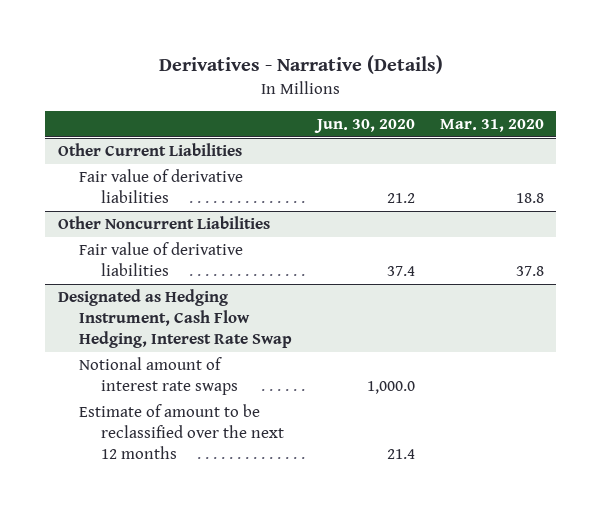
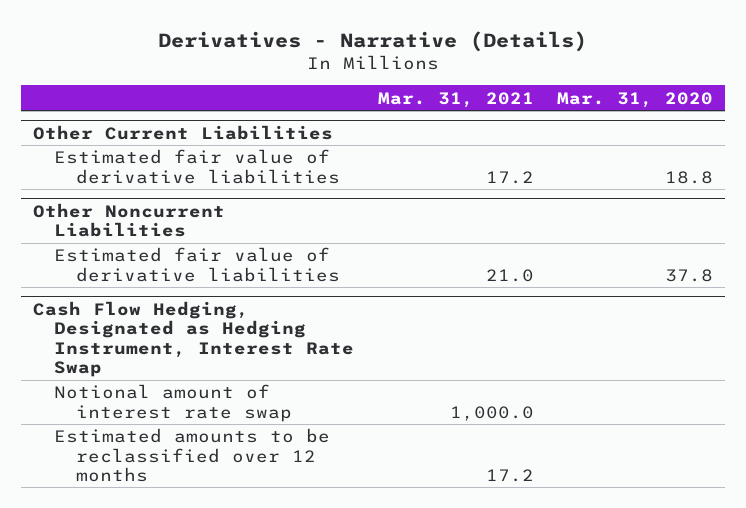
[314,118,416,133] Jun. 30, 2020 -> none
none -> [377,91,534,108] Mar. 31, 2021
[79,168,244,203] Fair value of derivative liabilities -> [54,149,340,184] Estimated fair value of derivative liabilities
[79,241,244,276] Fair value of derivative liabilities -> [54,247,340,282] Estimated fair value of derivative liabilities
[57,288,293,348] Designated as Hedging Instrument, Cash Flow Hedging, Interest Rate Swap -> [32,300,355,378] Cash Flow Hedging, Designated as Hedging Instrument, Interest Rate Swap
[79,356,238,395] Notional amount of interest rate swaps -> [54,384,292,422] Notional amount of interest rate swap
[79,403,284,459] Estimate of amount to be reclassified over the next 12 months -> [54,428,331,482] Estimated amounts to be reclassified over 12 months

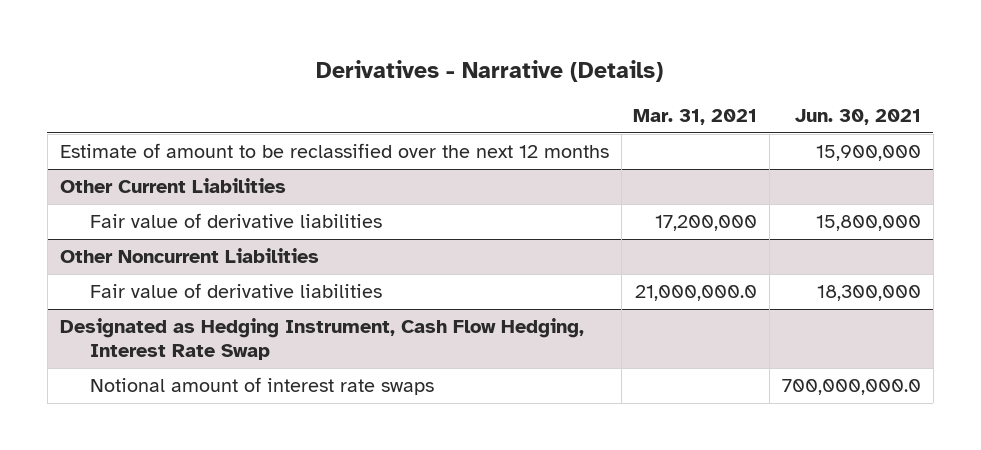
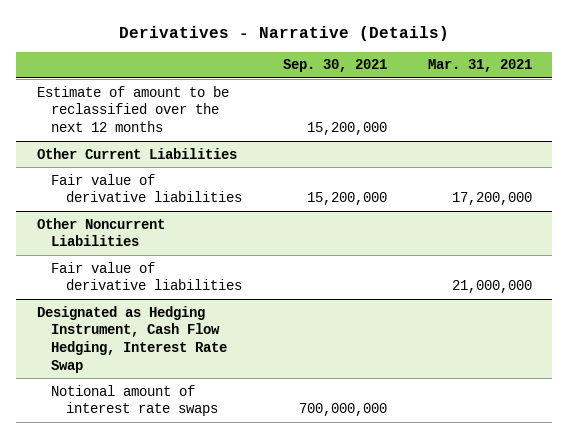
[795,109,922,126] Jun. 30, 2021 -> none
none -> [282,59,387,73] Sep. 30, 2021
[635,285,758,302] 21,000,000.0 -> [451,280,532,294] 21,000,000

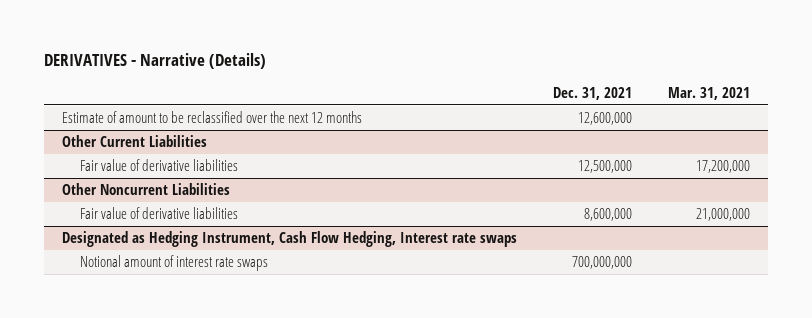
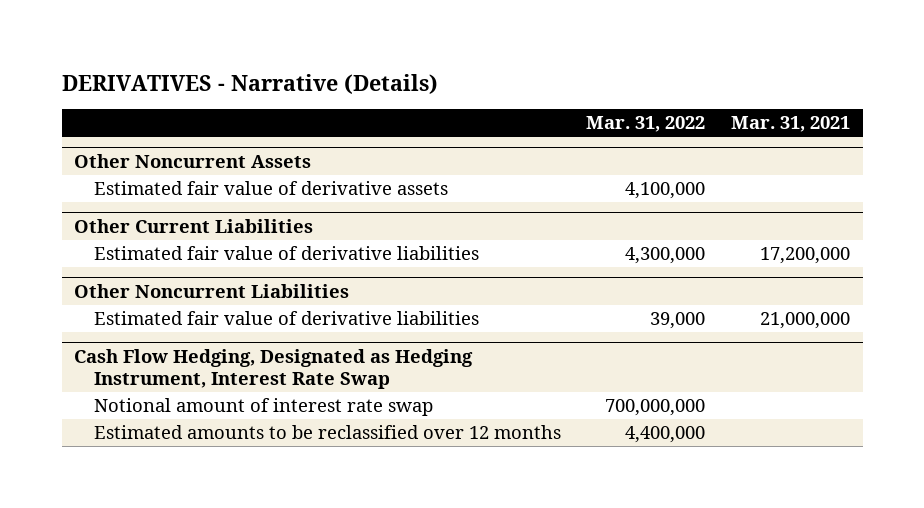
[553,86,633,100] Dec. 31, 2021 -> none
none -> [586,116,706,133] Mar. 31, 2022
[61,111,362,124] Estimate of amount to be reclassified over the next 12 months -> none
none -> [74,154,312,169] Other Noncurrent Assets
none -> [93,181,448,196] Estimated fair value of derivative assets
[79,159,238,172] Fair value of derivative liabilities -> [93,246,479,261] Estimated fair value of derivative liabilities
[79,207,238,220] Fair value of derivative liabilities -> [93,311,479,326] Estimated fair value of derivative liabilities
[61,231,517,248] Designated as Hedging Instrument, Cash Flow Hedging, Interest rate swaps -> [74,349,474,389] Cash Flow Hedging, Designated as Hedging Instrument, Interest Rate Swap
[79,255,268,272] Notional amount of interest rate swaps -> [93,398,433,417] Notional amount of interest rate swap
none -> [93,425,561,440] Estimated amounts to be reclassified over 12 months

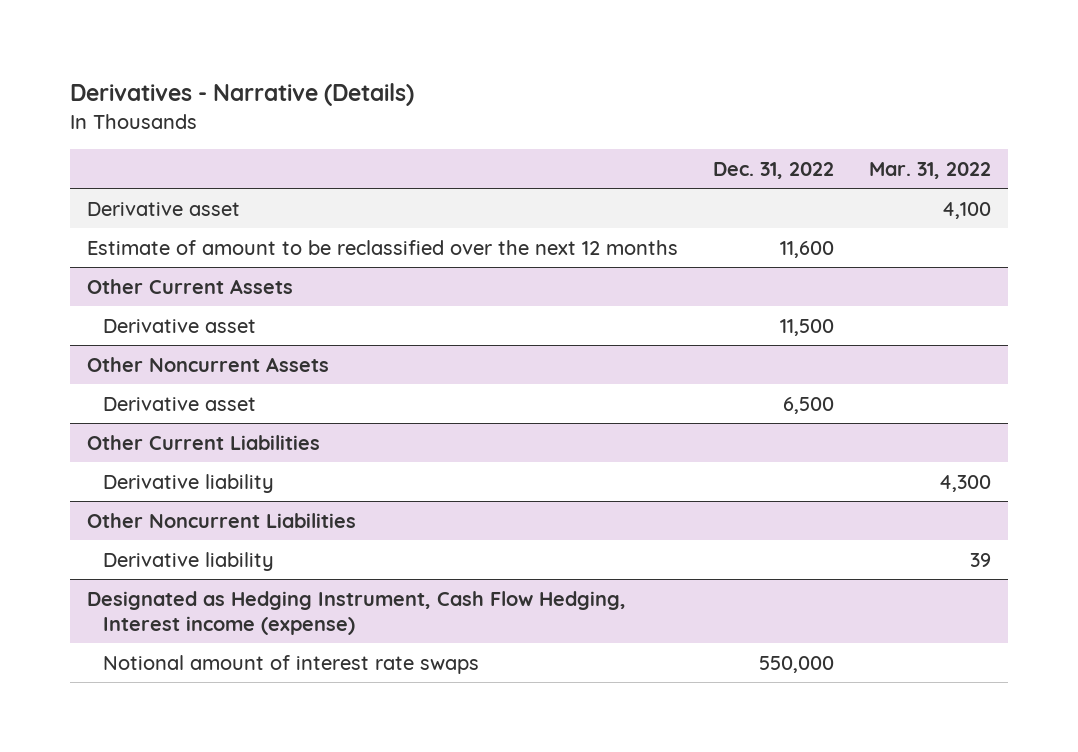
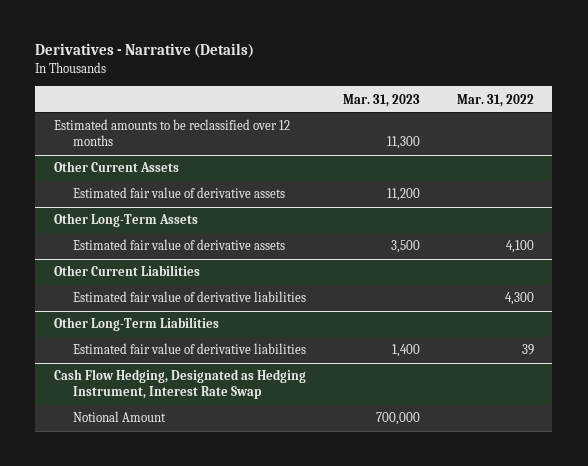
[713,161,835,179] Dec. 31, 2022 -> none
none -> [343,93,421,107] Mar. 31, 2023
[87,201,241,216] Derivative asset -> none
[87,239,679,255] Estimate of amount to be reclassified over the next 12 months -> [53,119,290,147] Estimated amounts to be reclassified over 12 months
[103,318,257,333] Derivative asset -> none
[103,396,257,411] Derivative asset -> none
none -> [73,187,286,199] Estimated fair value of derivative assets
[87,356,330,372] Other Noncurrent Assets -> [53,213,198,228] Other Long-Term Assets
none -> [73,239,286,251] Estimated fair value of derivative assets
[103,473,275,493] Derivative liability -> none
[103,551,275,571] Derivative liability -> none
none -> [73,291,307,303] Estimated fair value of derivative liabilities
[87,512,357,528] Other Noncurrent Liabilities -> [53,317,219,332] Other Long-Term Liabilities
none -> [73,343,307,355] Estimated fair value of derivative liabilities
[87,590,627,635] Designated as Hedging Instrument, Cash Flow Hedging, Interest income (expense) -> [53,369,306,400] Cash Flow Hedging, Designated as Hedging Instrument, Interest Rate Swap
[103,654,480,674] Notional amount of interest rate swaps -> [73,411,167,423] Notional Amount

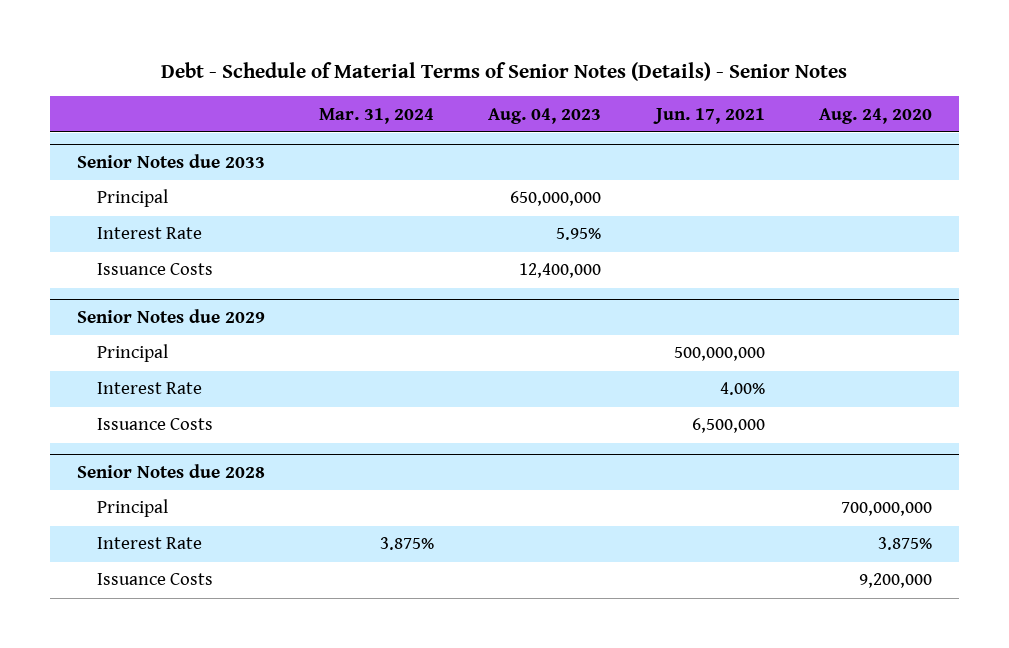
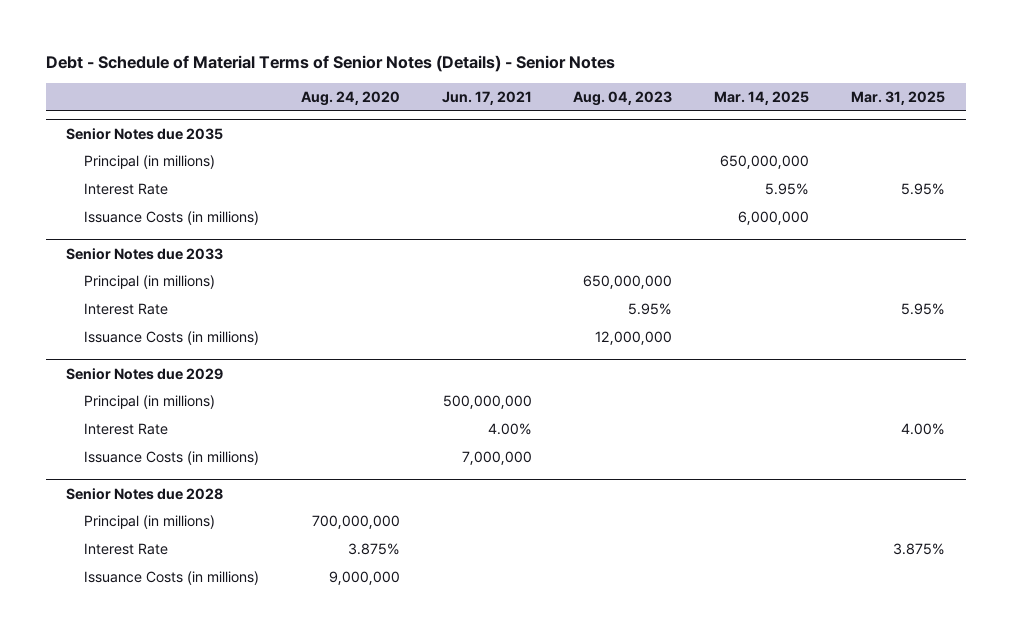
[319,107,435,124] Mar. 31, 2024 -> none
none -> [714,90,810,105] Mar. 14, 2025
none -> [850,90,945,105] Mar. 31, 2025
none -> [66,127,224,140] Senior Notes due 2035
none -> [84,155,216,170] Principal (in millions)
none -> [84,183,169,196] Interest Rate
none -> [84,211,260,226] Issuance Costs (in millions)
[97,189,169,208] Principal -> [84,275,216,290] Principal (in millions)
[97,263,214,276] Issuance Costs -> [84,331,260,346] Issuance Costs (in millions)
[519,263,602,279] 12,400,000 -> [595,331,673,346] 12,000,000
[97,344,169,363] Principal -> [84,395,216,410] Principal (in millions)
[97,418,214,431] Issuance Costs -> [84,451,260,466] Issuance Costs (in millions)
[691,418,765,434] 6,500,000 -> [461,451,532,466] 7,000,000
[97,499,169,518] Principal -> [84,515,216,530] Principal (in millions)
[97,573,214,586] Issuance Costs -> [84,571,260,586] Issuance Costs (in millions)
[858,573,932,589] 9,200,000 -> [329,571,401,586] 9,000,000

